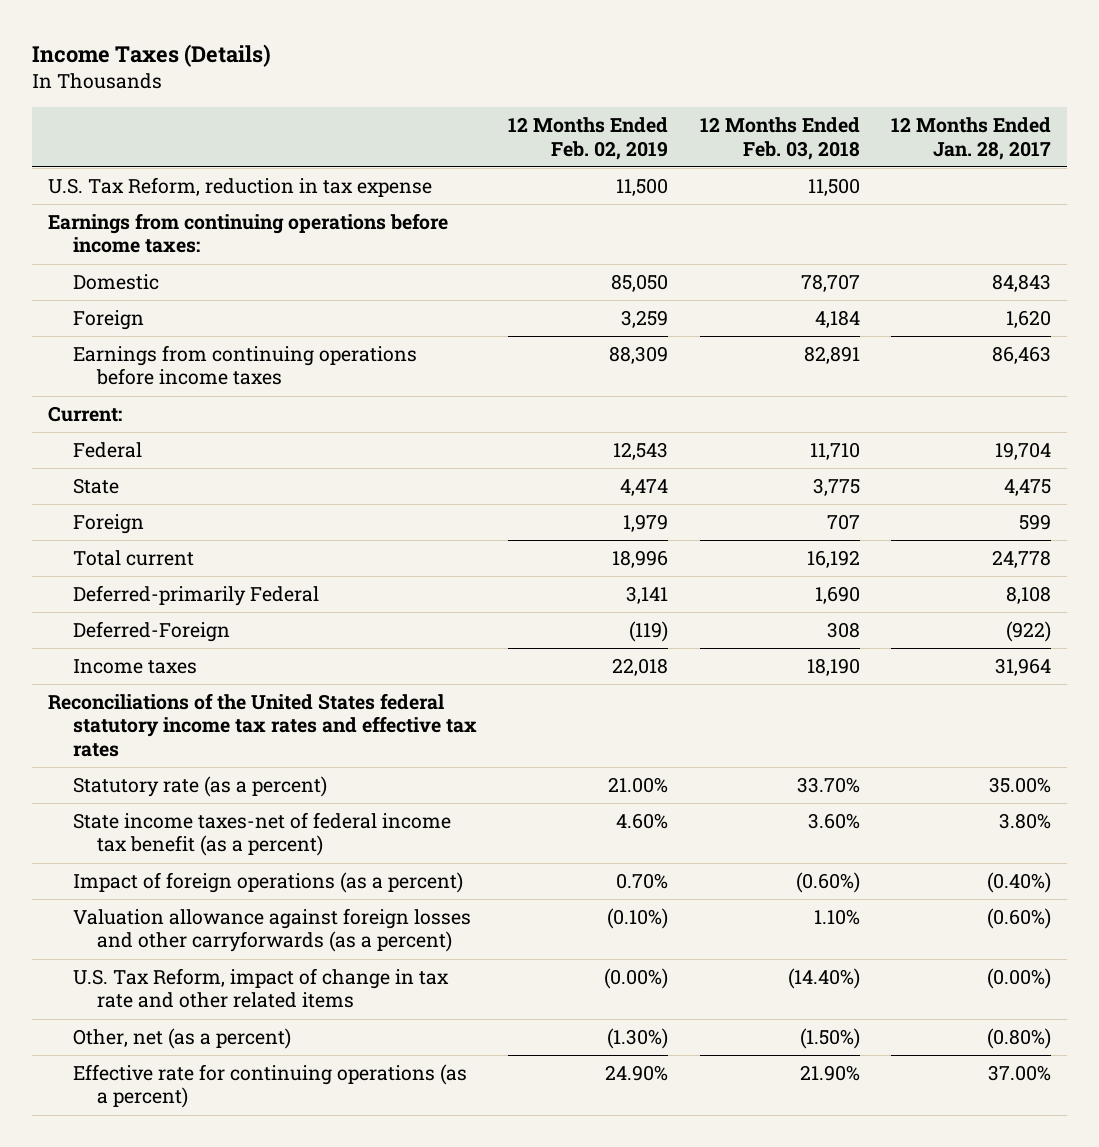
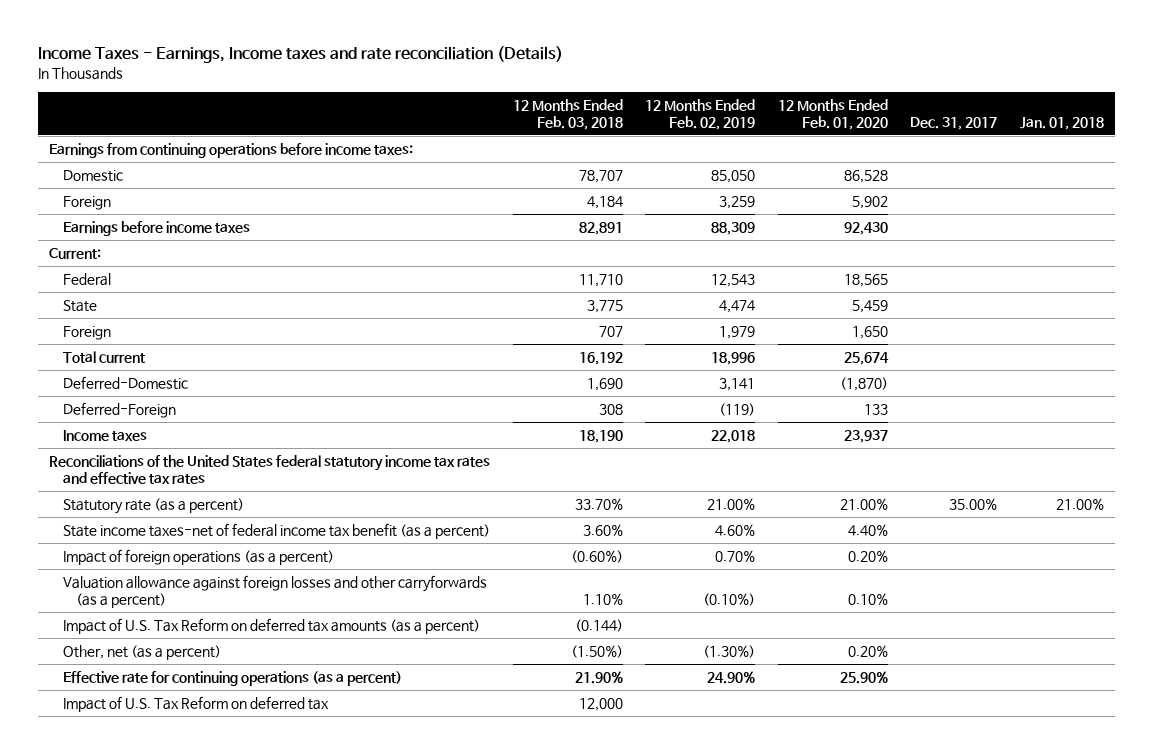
[32,43,272,67] Income Taxes (Details) -> [37,46,563,64] Income Taxes - Earnings, Income taxes and rate reconciliation (Details)
[891,117,1052,160] 12 Months Ended Jan. 28, 2017 -> none
none -> [777,99,888,130] 12 Months Ended Feb. 01, 2020
none -> [910,116,998,130] Dec. 31, 2017
none -> [1020,116,1105,130] Jan. 01, 2018
[47,177,432,198] U.S. Tax Reform, reduction in tax expense -> none
[72,345,417,386] Earnings from continuing operations before income taxes -> [62,221,250,237] Earnings before income taxes
[72,585,319,607] Deferred-primarily Federal -> [62,376,188,391] Deferred-Domestic
[72,968,449,1009] U.S. Tax Reform, impact of change in tax rate and other related items -> none
none -> [62,618,480,635] Impact of U.S. Tax Reform on deferred tax amounts (as a percent)
none -> [62,696,329,713] Impact of U.S. Tax Reform on deferred tax

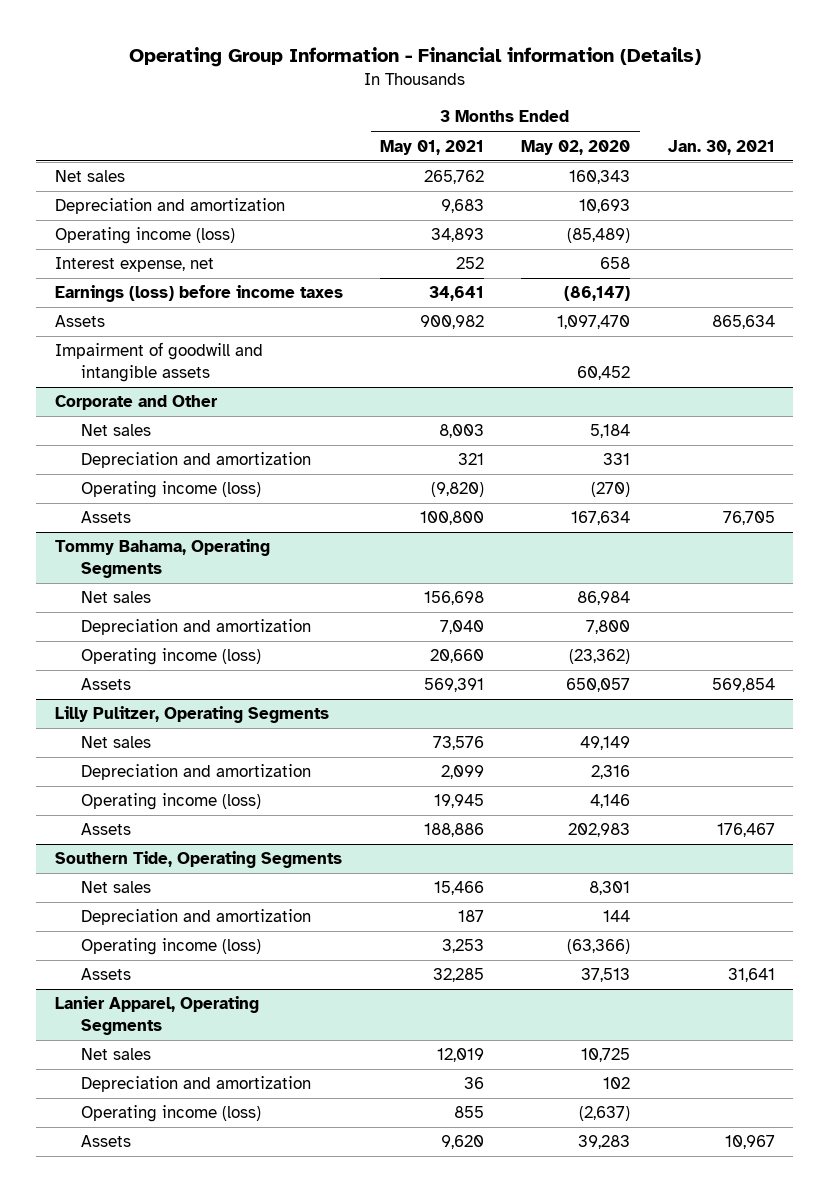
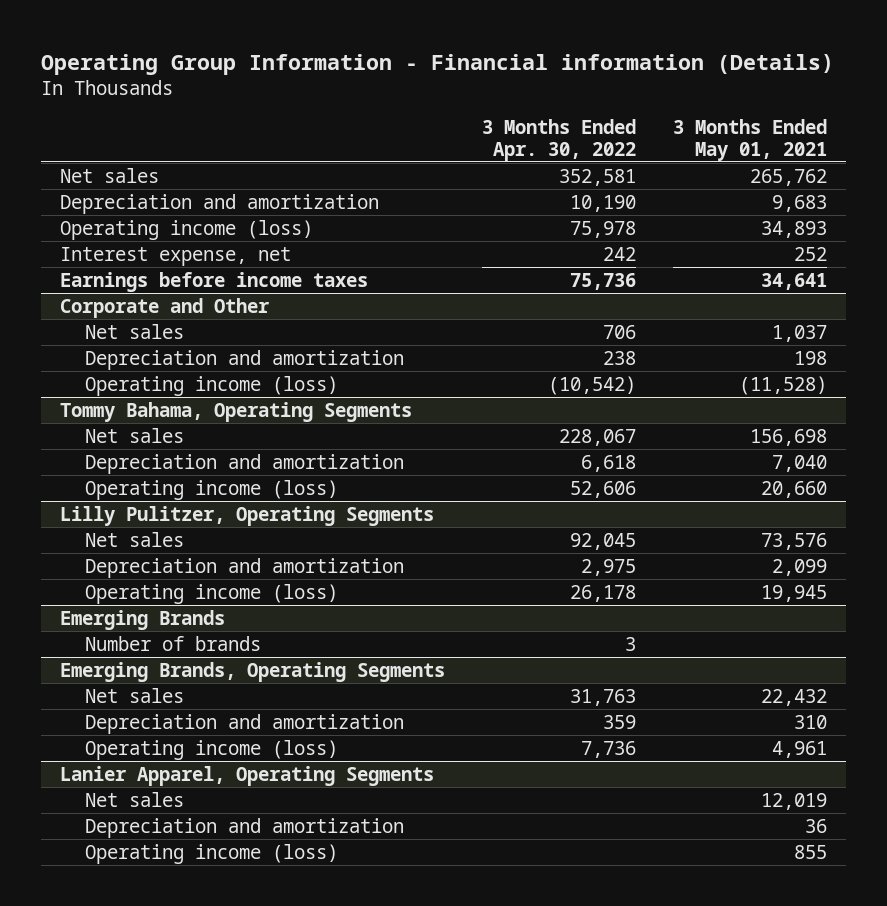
[521,139,631,155] May 02, 2020 -> none
[667,139,775,155] Jan. 30, 2021 -> none
none -> [481,118,636,161] 3 Months Ended Apr. 30, 2022
[54,315,105,328] Assets -> none
[54,342,263,382] Impairment of goodwill and intangible assets -> none
[54,285,343,303] Earnings (loss) before income taxes -> [59,271,368,292] Earnings before income taxes
[80,511,131,524] Assets -> none
[439,424,485,439] 8,003 -> [772,324,828,342] 1,037
[458,453,485,466] 321 -> [794,350,828,365] 198
[431,482,485,498] (9,820) -> [739,375,828,395] (11,528)
[80,678,131,691] Assets -> none
[80,823,131,836] Assets -> none
[54,851,342,869] Southern Tide, Operating Segments -> none
[80,968,131,981] Assets -> none
none -> [59,609,225,630] Emerging Brands
none -> [84,635,261,651] Number of brands
none -> [59,661,445,682] Emerging Brands, Operating Segments
[434,881,485,896] 15,466 -> [761,688,828,706] 22,432
[458,910,485,923] 187 -> [794,714,828,729] 310
[442,939,485,954] 3,253 -> [772,740,828,758] 4,961
[80,1135,131,1148] Assets -> none

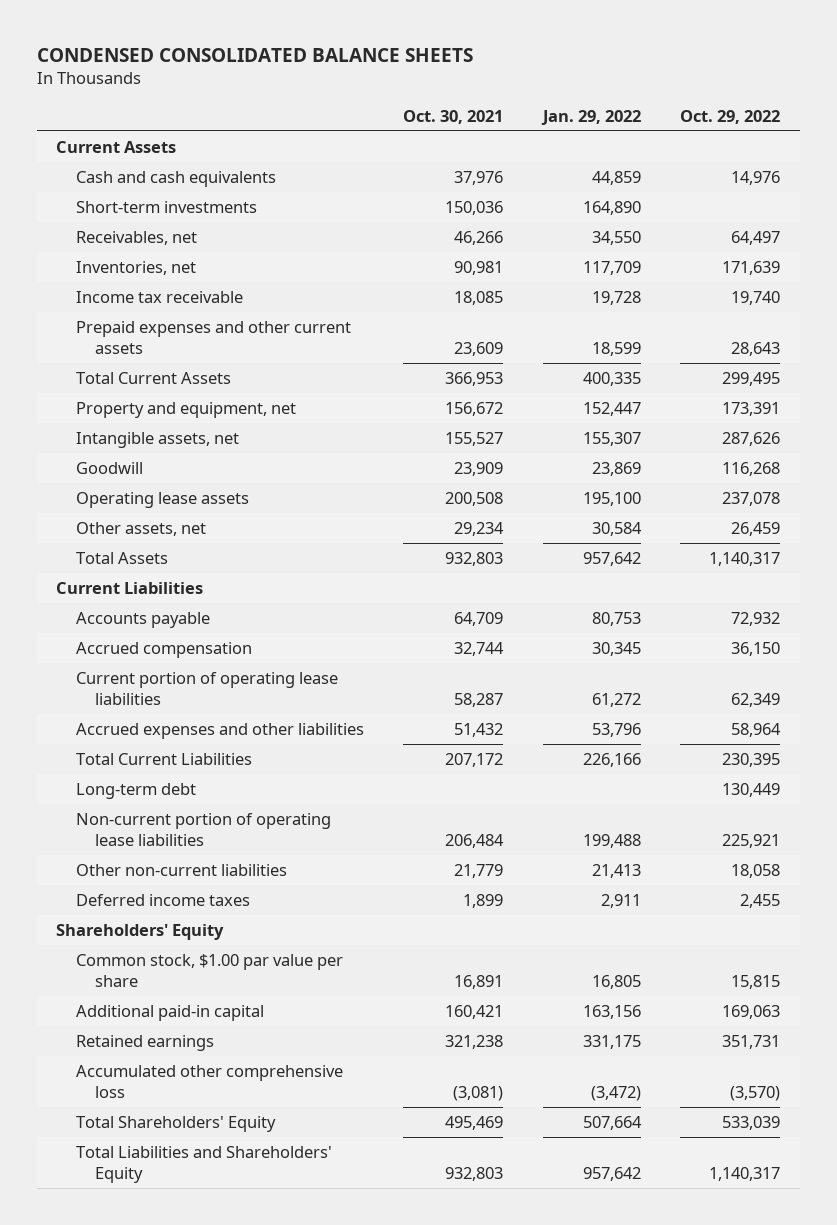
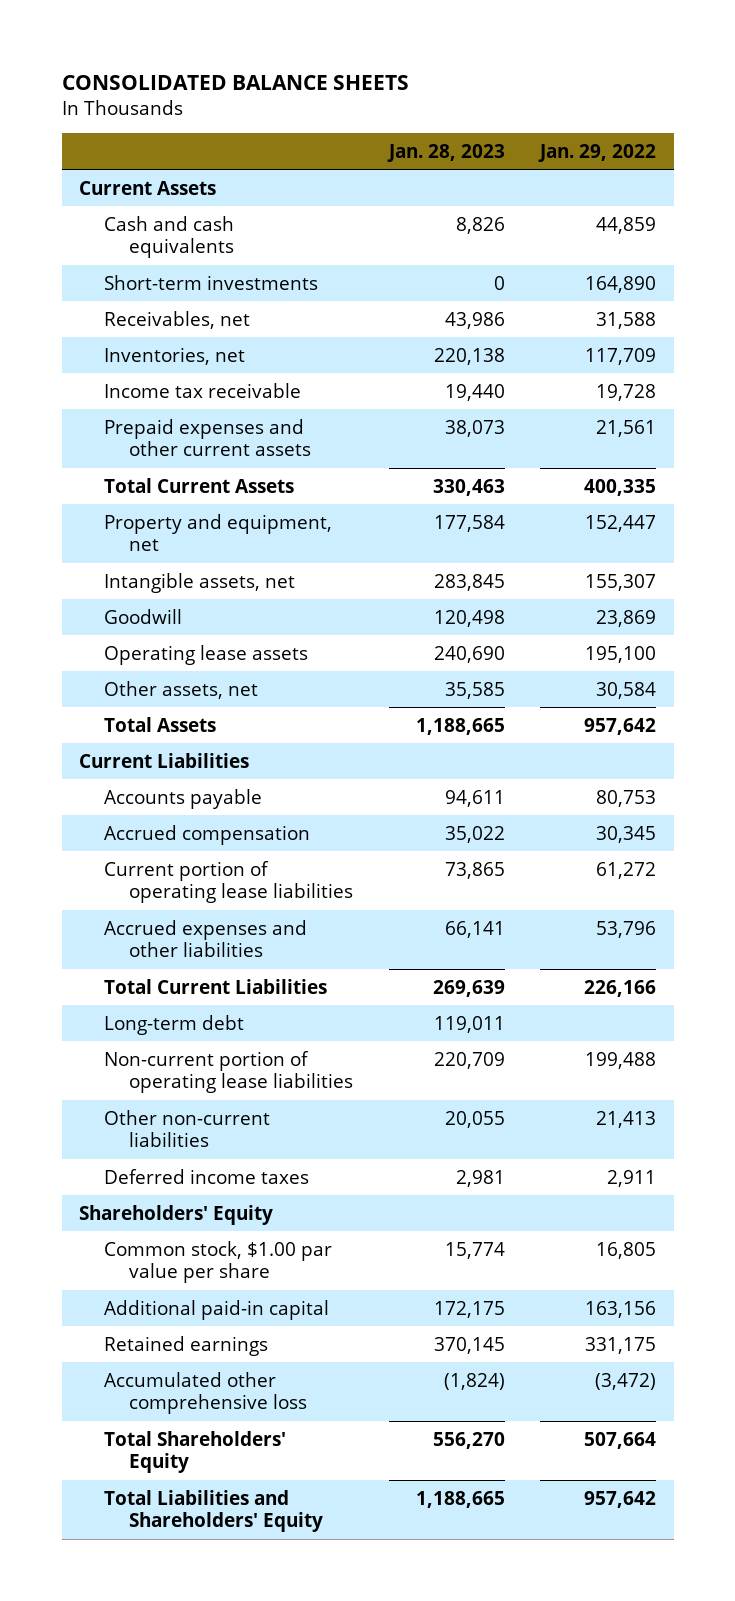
[36,48,473,63] CONDENSED CONSOLIDATED BALANCE SHEETS -> [61,75,409,91] CONSOLIDATED BALANCE SHEETS
[403,109,504,124] Oct. 30, 2021 -> none
[680,109,781,124] Oct. 29, 2022 -> none
none -> [386,143,505,162] Jan. 28, 2023
[591,231,641,246] 34,550 -> [596,311,657,329] 31,588
[591,341,641,356] 18,599 -> [596,419,657,437] 21,561

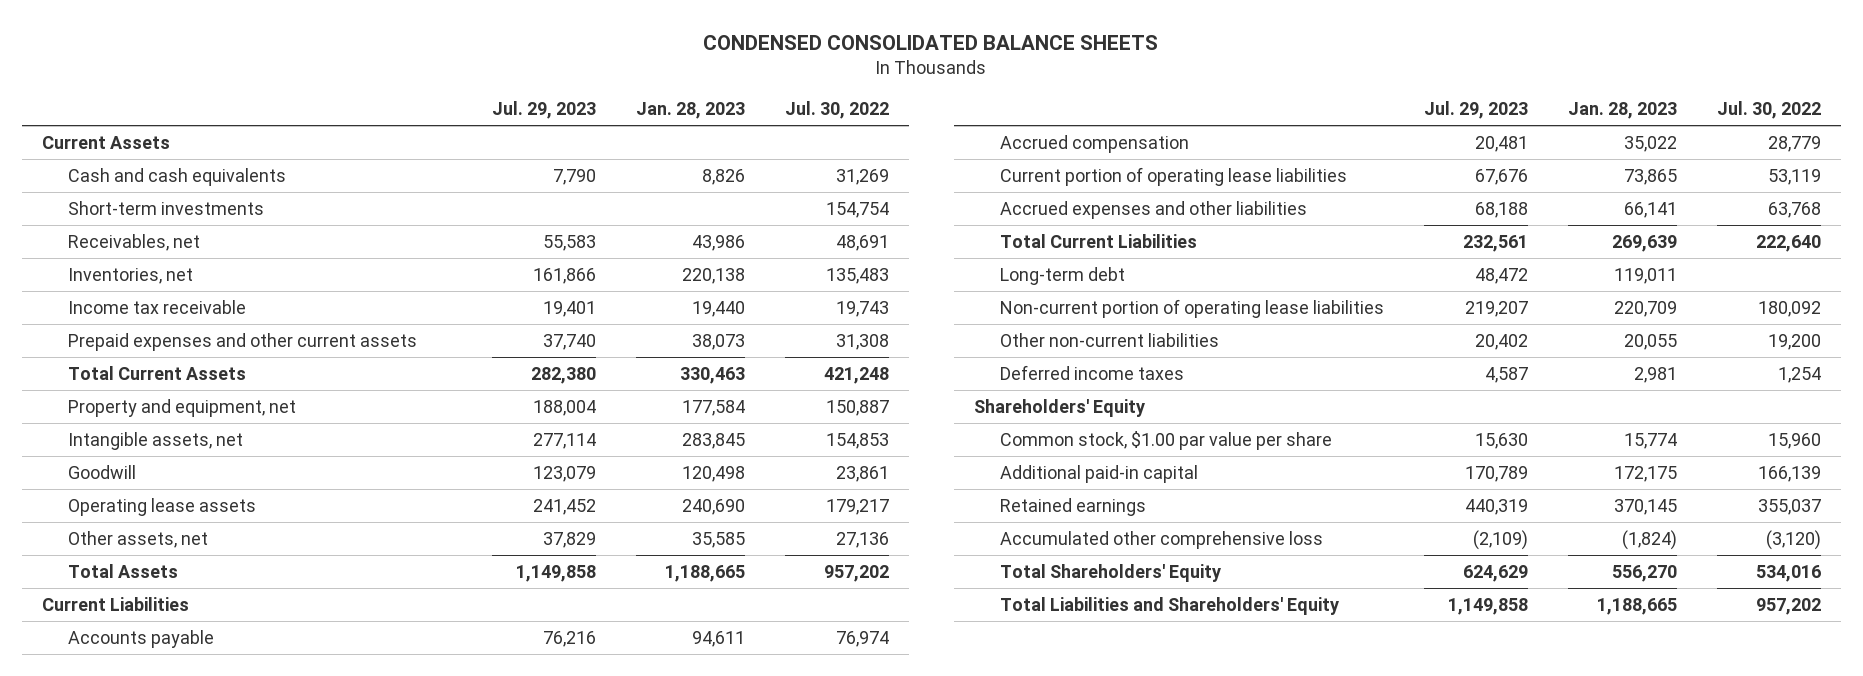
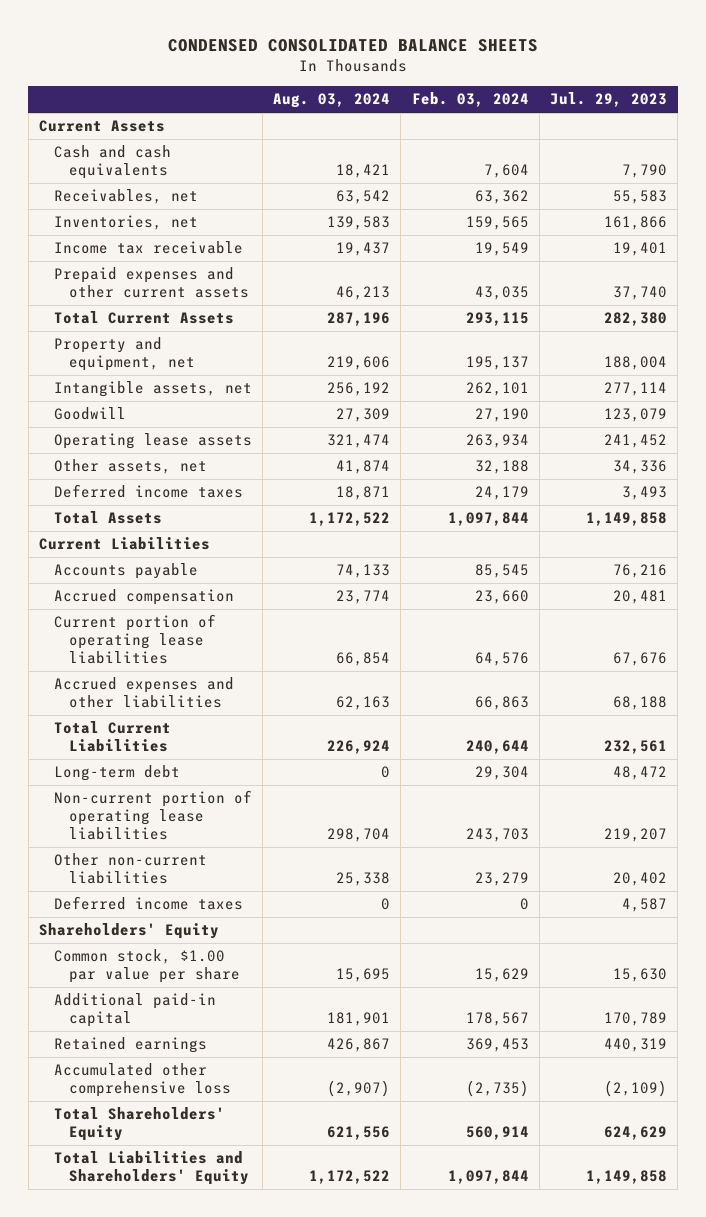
[636,102,746,120] Jan. 28, 2023 -> none
[784,101,889,120] Jul. 30, 2022 -> none
none -> [273,93,391,109] Aug. 03, 2024
none -> [411,92,529,108] Feb. 03, 2024
[68,200,265,215] Short-term investments -> none
[543,531,597,548] 37,829 -> [613,460,668,475] 34,336
none -> [53,484,243,499] Deferred income taxes

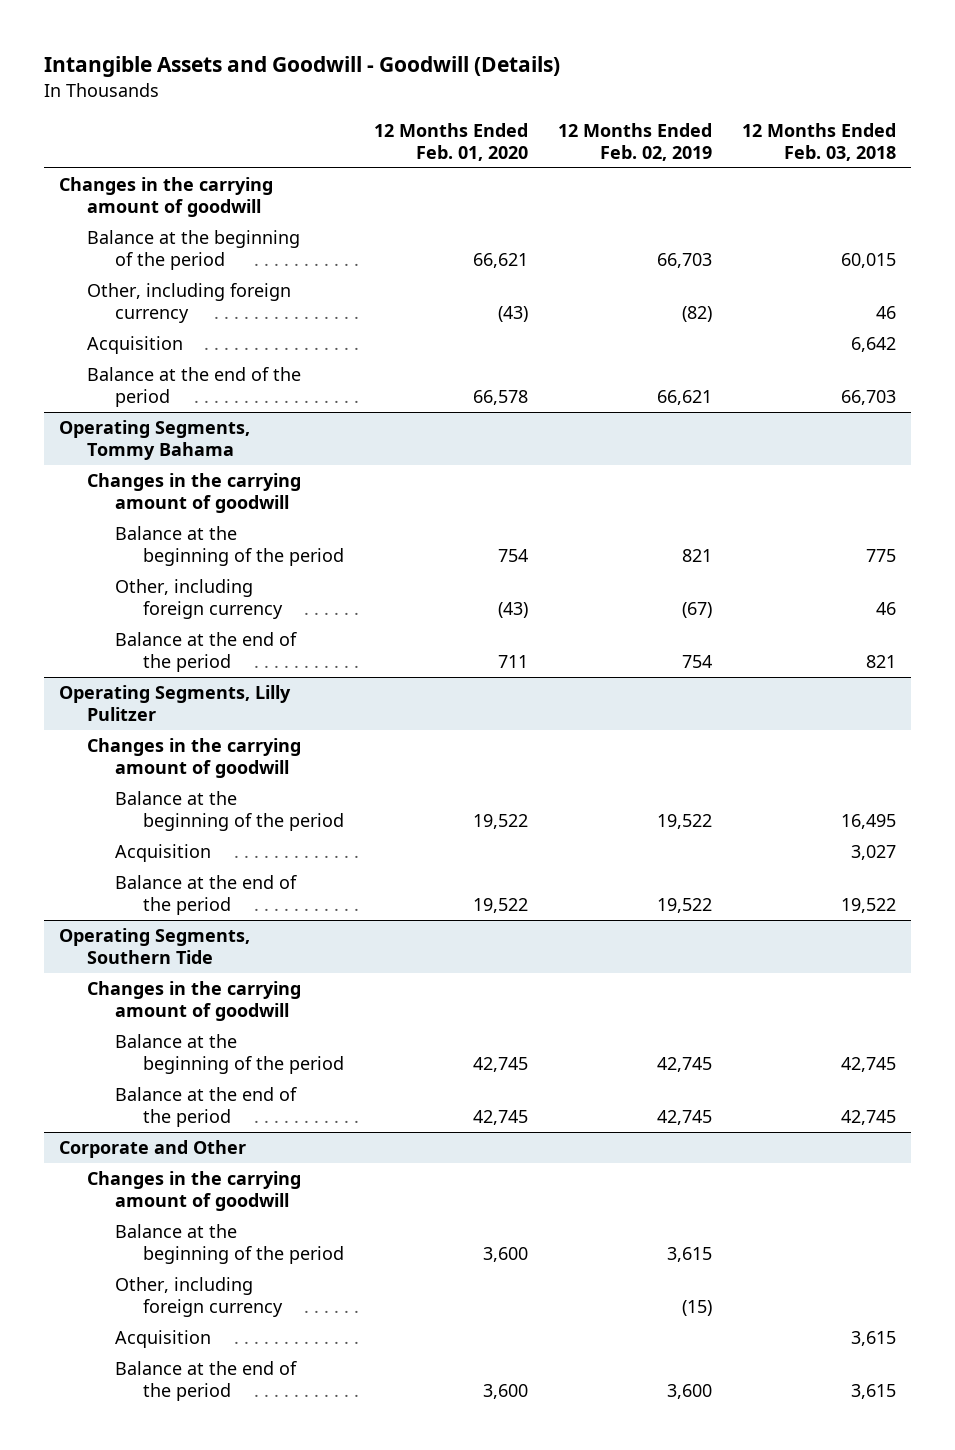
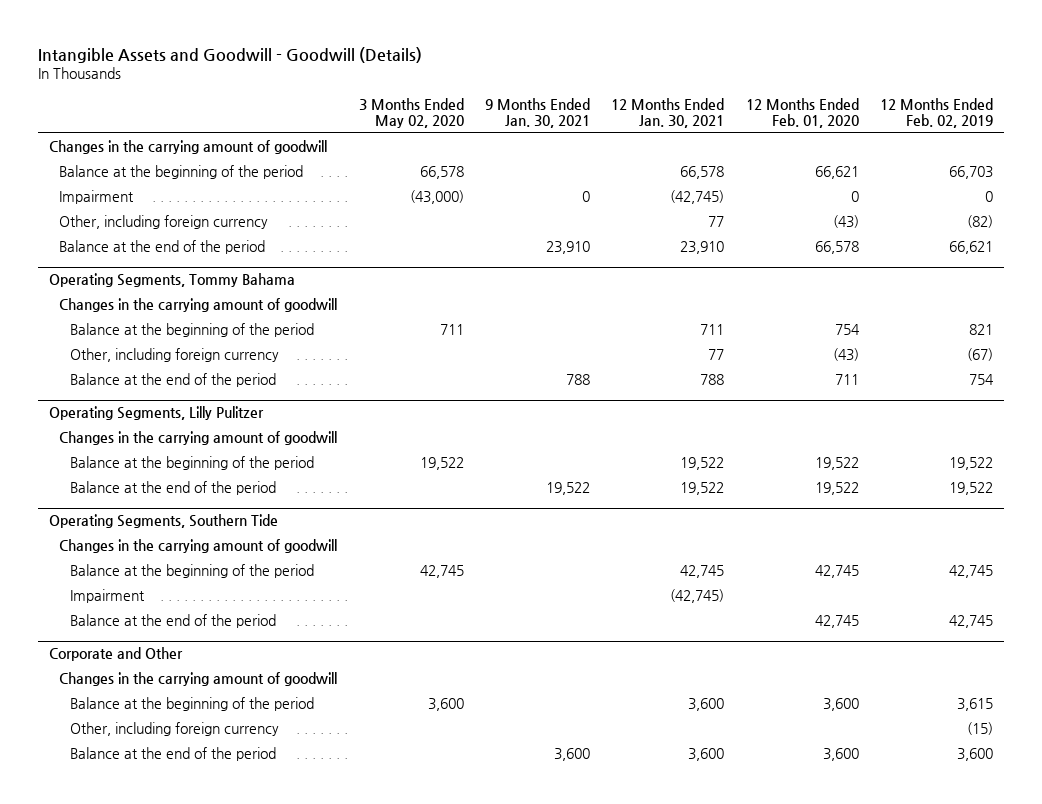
[741,122,896,161] 12 Months Ended Feb. 03, 2018 -> none
none -> [358,97,464,129] 3 Months Ended May 02, 2020
none -> [485,97,591,129] 9 Months Ended Jan. 30, 2021
none -> [611,97,725,129] 12 Months Ended Jan. 30, 2021
none -> [59,190,135,205] Impairment
[87,335,184,354] Acquisition -> none
[114,843,211,862] Acquisition -> none
none -> [69,589,145,604] Impairment
[114,1329,211,1348] Acquisition -> none

